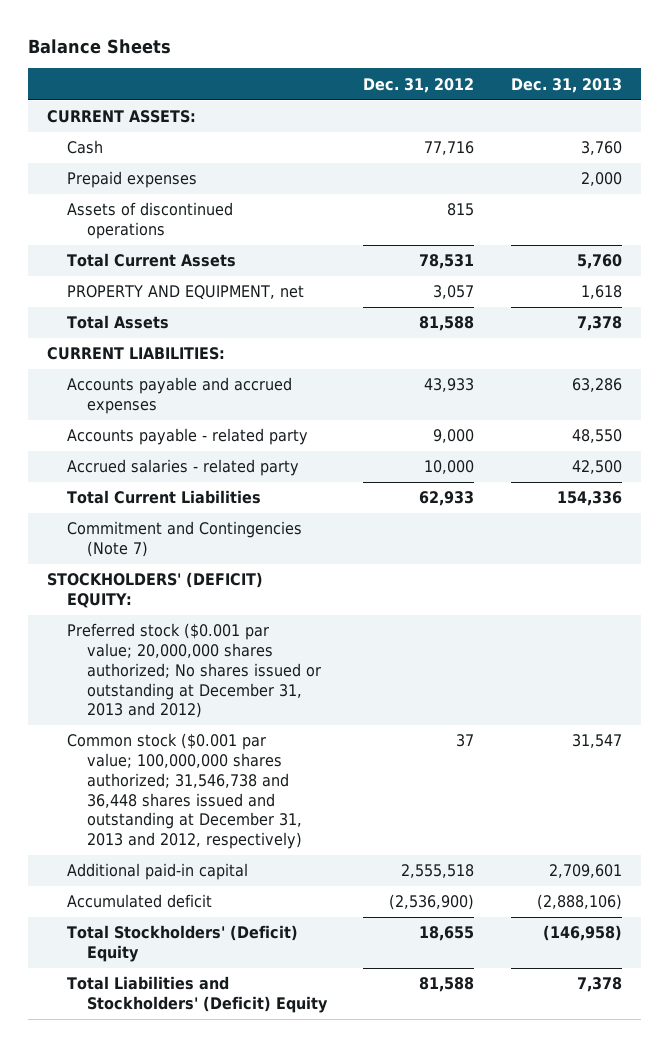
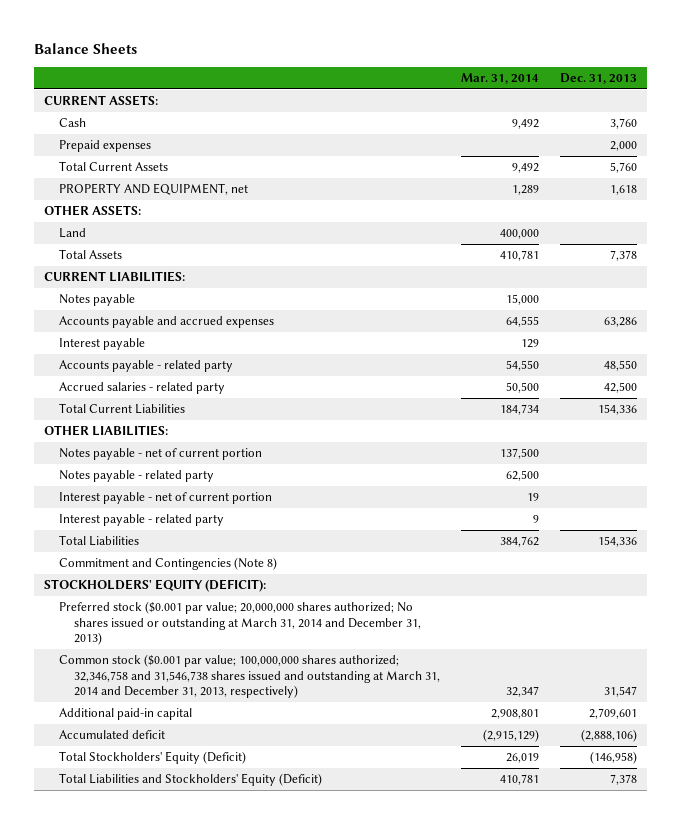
[363,77,475,93] Dec. 31, 2012 -> none
none -> [461,72,540,84] Mar. 31, 2014
[66,202,233,240] Assets of discontinued operations -> none
none -> [44,205,142,217] OTHER ASSETS:
none -> [59,228,87,239] Land
none -> [59,294,136,307] Notes payable
none -> [59,338,146,351] Interest payable
none -> [44,425,169,437] OTHER LIABILITIES:
none -> [59,448,263,461] Notes payable - net of current portion
none -> [59,470,215,483] Notes payable - related party
none -> [59,492,273,505] Interest payable - net of current portion
none -> [59,514,225,527] Interest payable - related party
none -> [59,535,140,547] Total Liabilities
[66,521,302,558] Commitment and Contingencies (Note 7) -> [59,557,278,571] Commitment and Contingencies (Note 8)
[46,572,263,609] STOCKHOLDERS' (DEFICIT) EQUITY: -> [44,579,267,593] STOCKHOLDERS' EQUITY (DEFICIT):
[66,623,321,719] Preferred stock ($0.001 par value; 20,000,000 shares authorized; No shares issued or outstanding at December 31, 2013 and 2012) -> [59,601,422,645] Preferred stock ($0.001 par value; 20,000,000 shares authorized; No shares issued or outstanding at March 31, 2014 and December 31, 2013)
[66,733,302,849] Common stock ($0.001 par value; 100,000,000 shares authorized; 31,546,738 and 36,448 shares issued and outstanding at December 31, 2013 and 2012, respectively) -> [59,654,441,698] Common stock ($0.001 par value; 100,000,000 shares authorized; 32,346,758 and 31,546,738 shares issued and outstanding at March 31, 2014 and December 31, 2013, respectively)
[66,925,298,963] Total Stockholders' (Deficit) Equity -> [59,751,247,765] Total Stockholders' Equity (Deficit)
[66,976,328,1014] Total Liabilities and Stockholders' (Deficit) Equity -> [59,773,323,787] Total Liabilities and Stockholders' Equity (Deficit)

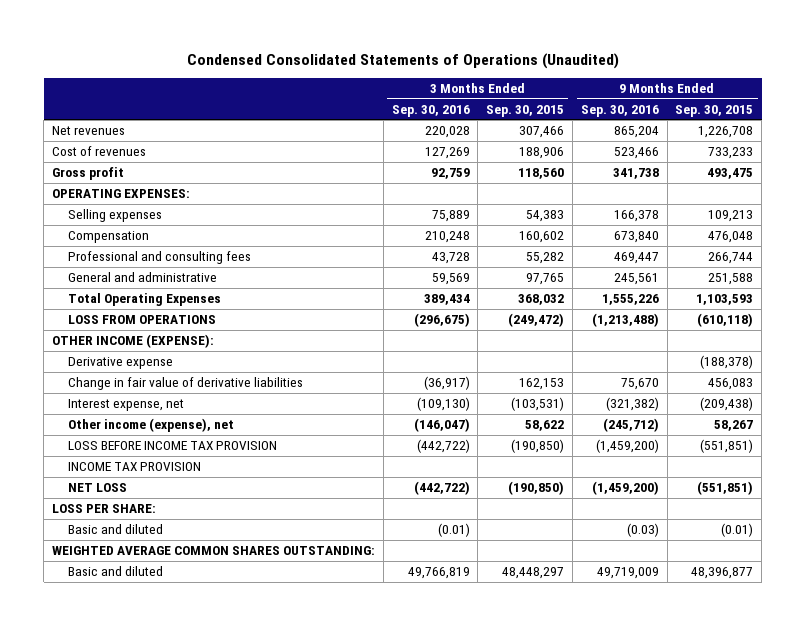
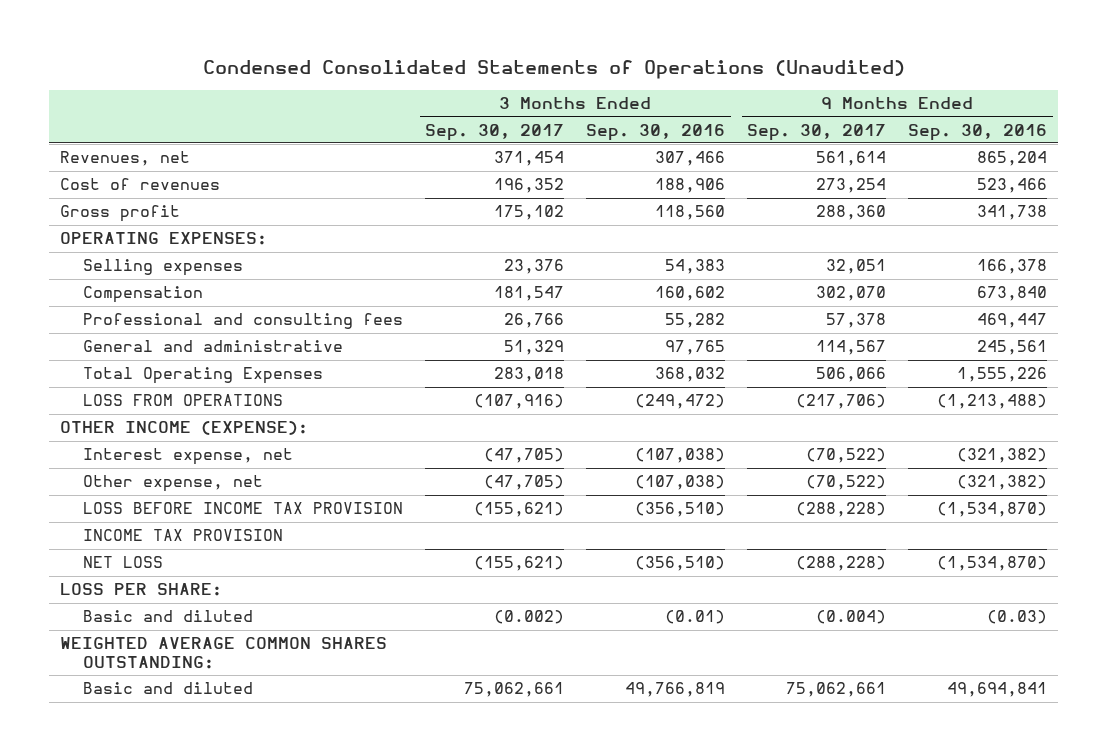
[486,104,565,117] Sep. 30, 2015 -> none
[675,104,754,117] Sep. 30, 2015 -> none
none -> [425,123,565,141] Sep. 30, 2017
none -> [747,123,887,141] Sep. 30, 2017
[51,126,125,136] Net revenues -> [60,151,191,167] Revenues, net
[424,126,470,139] 220,028 -> [655,151,726,167] 307,466
[424,147,470,160] 127,269 -> [655,178,726,194] 188,906
[430,168,470,180] 92,759 -> [655,205,726,221] 118,560
[431,210,470,223] 75,889 -> [665,259,726,275] 54,383
[424,231,470,244] 210,248 -> [655,286,726,302] 160,602
[431,252,470,265] 43,728 -> [665,313,726,329] 55,282
[431,273,470,286] 59,569 -> [665,340,726,356] 97,765
[423,294,470,306] 389,434 -> [655,367,726,383] 368,032
[413,313,470,328] (296,675) -> [635,394,726,410] (249,472)
[68,357,174,370] Derivative expense -> none
[68,377,304,391] Change in fair value of derivative liabilities -> none
[416,397,470,412] (109,130) -> [635,448,726,464] (107,038)
[68,418,235,433] Other income (expense), net -> [83,475,264,493] Other expense, net
[413,418,470,433] (146,047) -> [635,475,726,491] (107,038)
[602,418,659,433] (245,712) -> [957,475,1048,491] (321,382)
[416,439,470,454] (442,722) -> [635,502,726,518] (356,510)
[595,439,659,454] (1,459,200) -> [937,502,1048,518] (1,534,870)
[413,481,470,496] (442,722) -> [635,556,726,572] (356,510)
[591,481,659,496] (1,459,200) -> [937,556,1048,572] (1,534,870)
[596,567,659,580] 49,719,009 -> [947,682,1048,698] 49,694,841

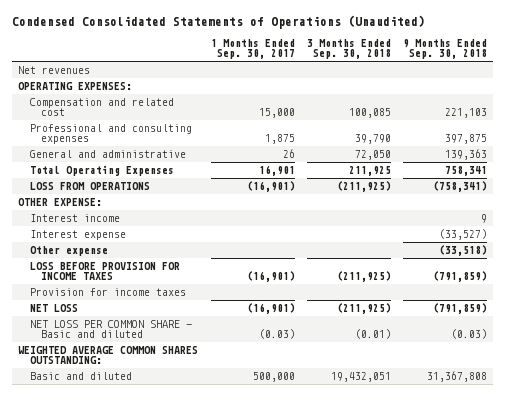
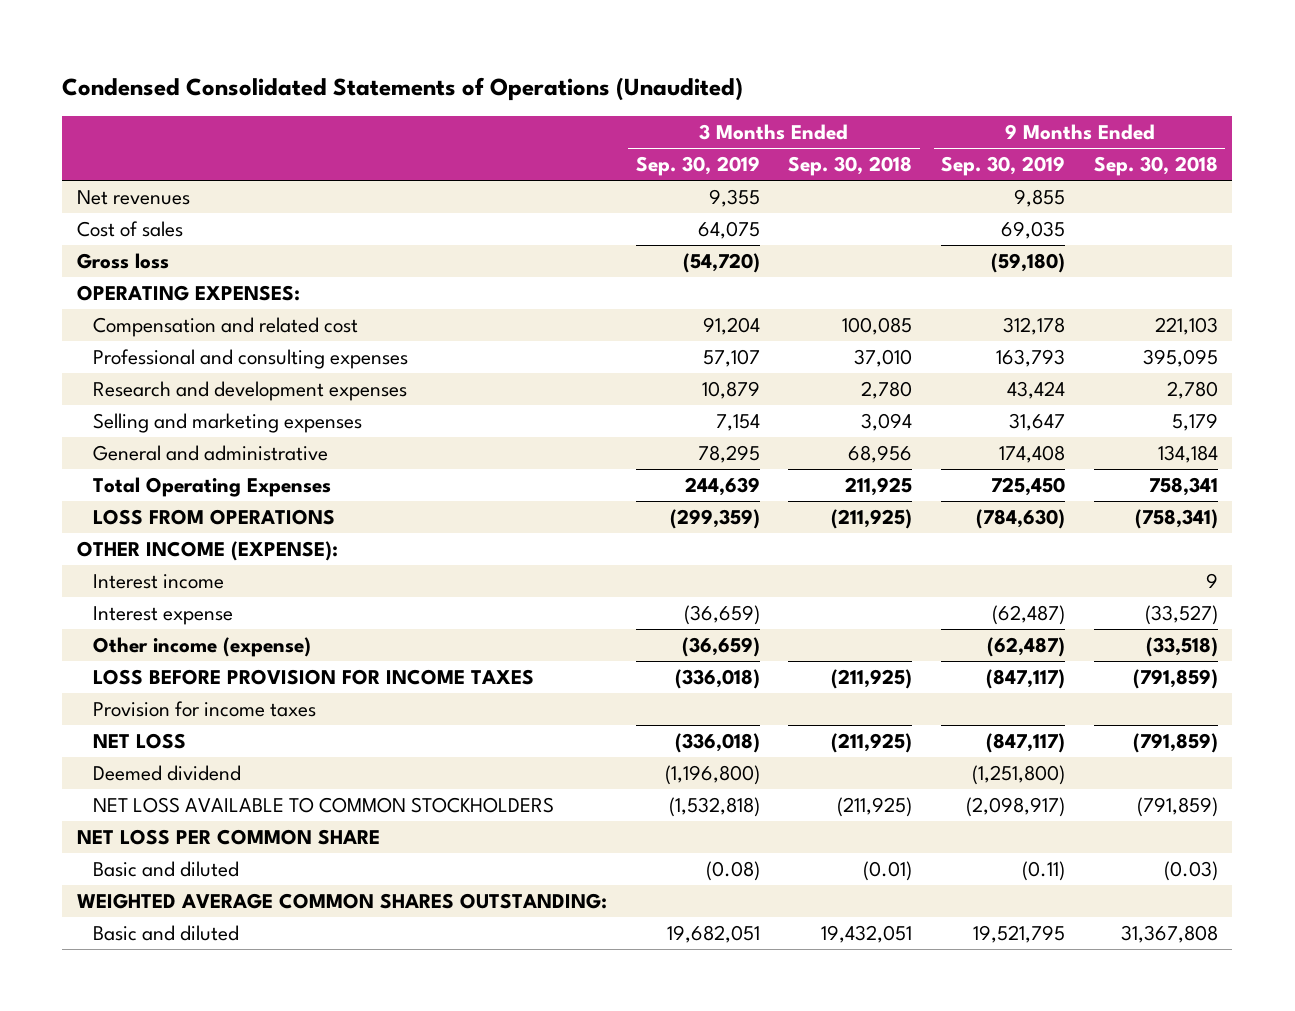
[210,38,295,59] 1 Months Ended Sep. 30, 2017 -> none
none -> [635,156,760,177] Sep. 30, 2019
none -> [941,156,1066,177] Sep. 30, 2019
none -> [76,220,183,237] Cost of sales
none -> [76,252,169,269] Gross loss
[354,134,391,145] 39,790 -> [854,348,913,367] 37,010
[445,134,488,145] 397,875 -> [1142,348,1218,367] 395,095
none -> [93,380,408,401] Research and development expenses
none -> [93,412,363,433] Selling and marketing expenses
[354,150,391,161] 72,050 -> [848,444,913,463] 68,956
[445,149,488,161] 139,363 -> [1157,444,1218,463] 134,184
[18,198,103,207] OTHER EXPENSE: -> [76,540,338,561] OTHER INCOME (EXPENSE):
[29,246,108,257] Other expense -> [93,636,312,657] Other income (expense)
none -> [93,764,242,781] Deemed dividend
none -> [93,796,555,813] NET LOSS AVAILABLE TO COMMON STOCKHOLDERS
none -> [76,828,380,845] NET LOSS PER COMMON SHARE
[29,320,192,339] NET LOSS PER COMMON SHARE - Basic and diluted -> [93,860,240,877] Basic and diluted

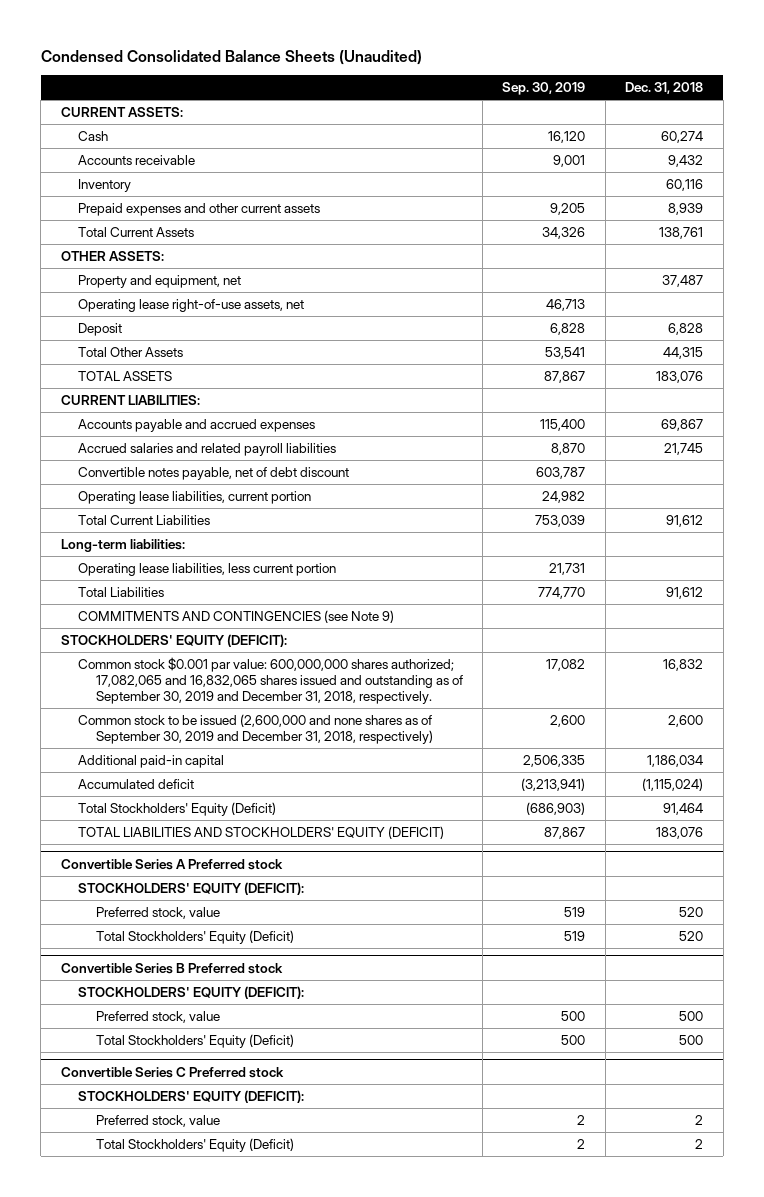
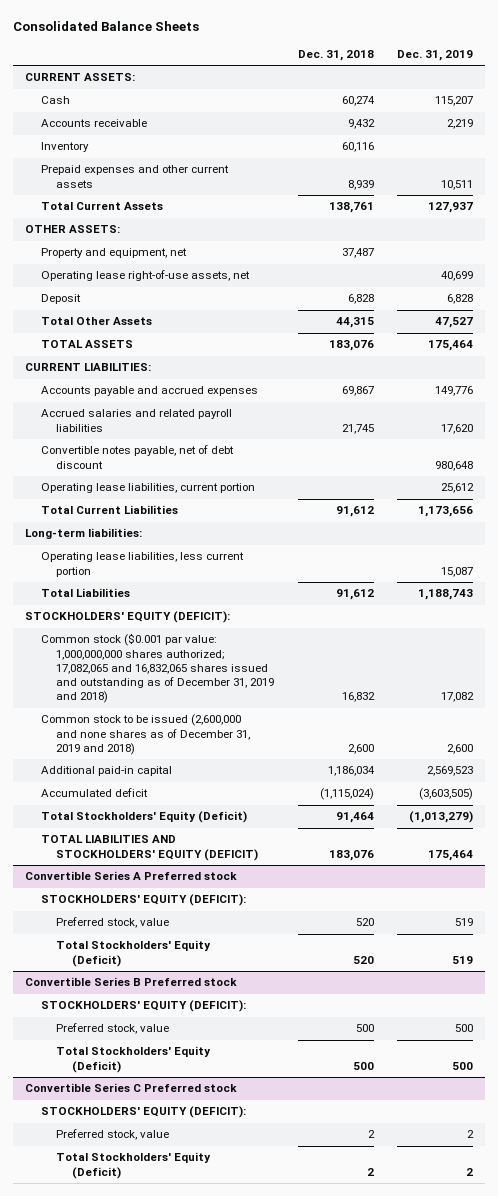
[40,49,422,65] Condensed Consolidated Balance Sheets (Unaudited) -> [13,21,200,32] Consolidated Balance Sheets
[502,82,586,96] Sep. 30, 2019 -> none
none -> [397,49,474,61] Dec. 31, 2019
[78,609,395,623] COMMITMENTS AND CONTINGENCIES (see Note 9) -> none
[78,656,463,704] Common stock $0.001 par value: 600,000,000 shares authorized; 17,082,065 and 16,832,065 shares issued and outstanding as of September 30, 2019 and December 31, 2018, respectively. -> [40,633,275,704] Common stock ($0.001 par value: 1,000,000,000 shares authorized; 17,082,065 and 16,832,065 shares issued and outstanding as of December 31, 2019 and 2018)
[78,713,433,744] Common stock to be issued (2,600,000 and none shares as of September 30, 2019 and December 31, 2018, respectively) -> [40,714,251,755] Common stock to be issued (2,600,000 and none shares as of December 31, 2019 and 2018)

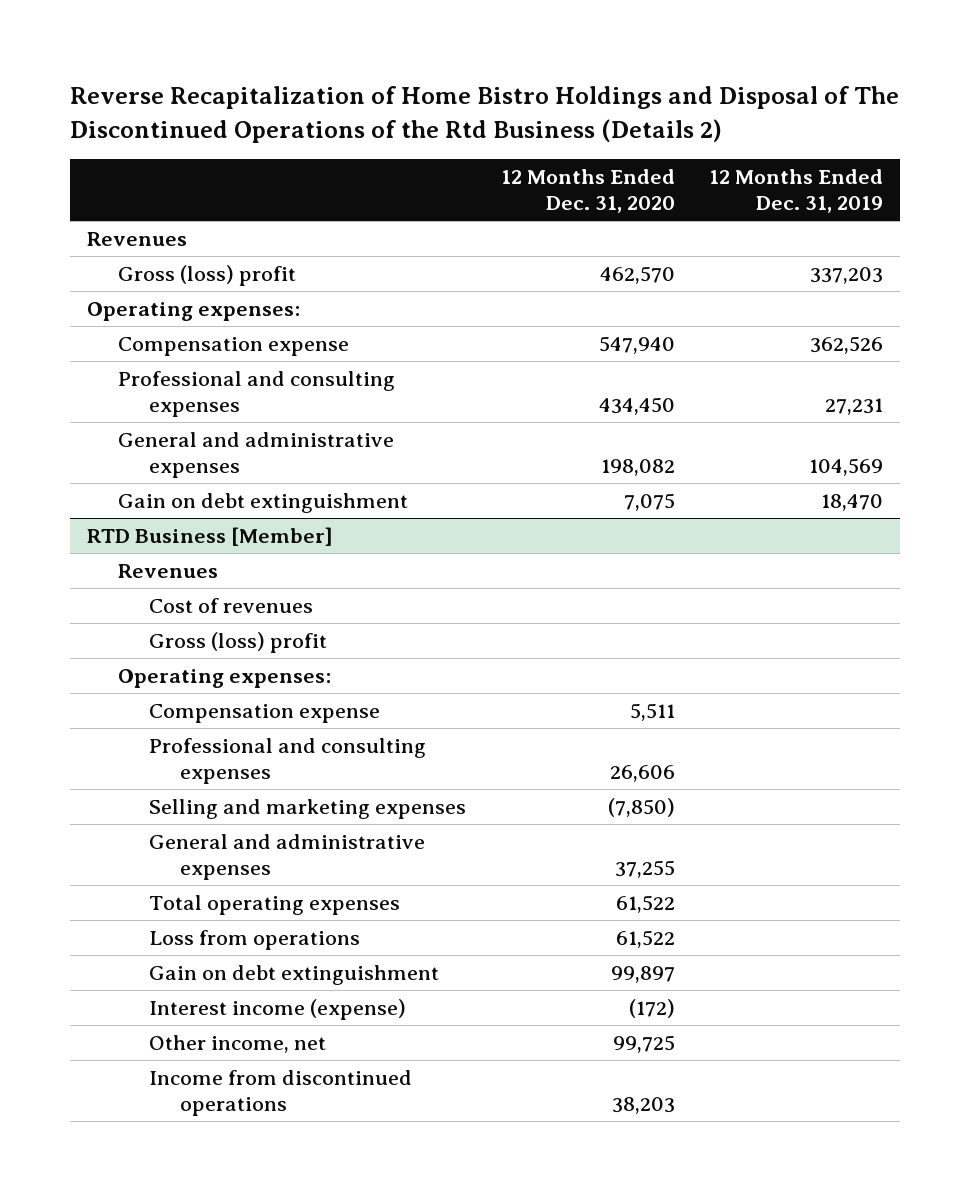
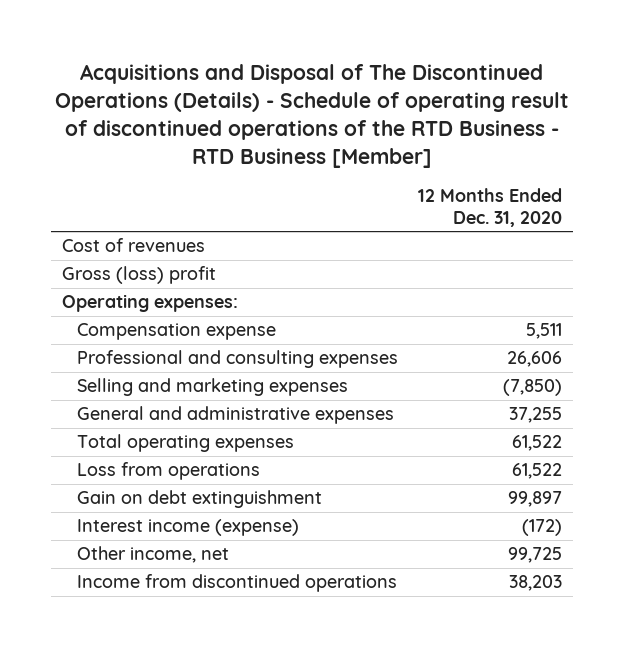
[70,85,900,143] Reverse Recapitalization of Home Bistro Holdings and Disposal of The Discontinued Operations of the Rtd Business (Details 2) -> [55,63,570,168] Acquisitions and Disposal of The Discontinued Operations (Details) - Schedule of operating result of discontinued operations of the RTD Business - RTD Business [Member]
[708,169,883,214] 12 Months Ended Dec. 31, 2019 -> none
[87,232,188,247] Revenues -> none
[118,265,297,287] Gross (loss) profit -> none
[87,302,301,322] Operating expenses: -> none
[118,337,350,357] Compensation expense -> none
[118,371,396,417] Professional and consulting expenses -> none
[118,432,395,478] General and administrative expenses -> none
[118,493,409,514] Gain on debt extinguishment -> none
[87,527,334,547] RTD Business [Member] -> none
[118,564,219,579] Revenues -> none

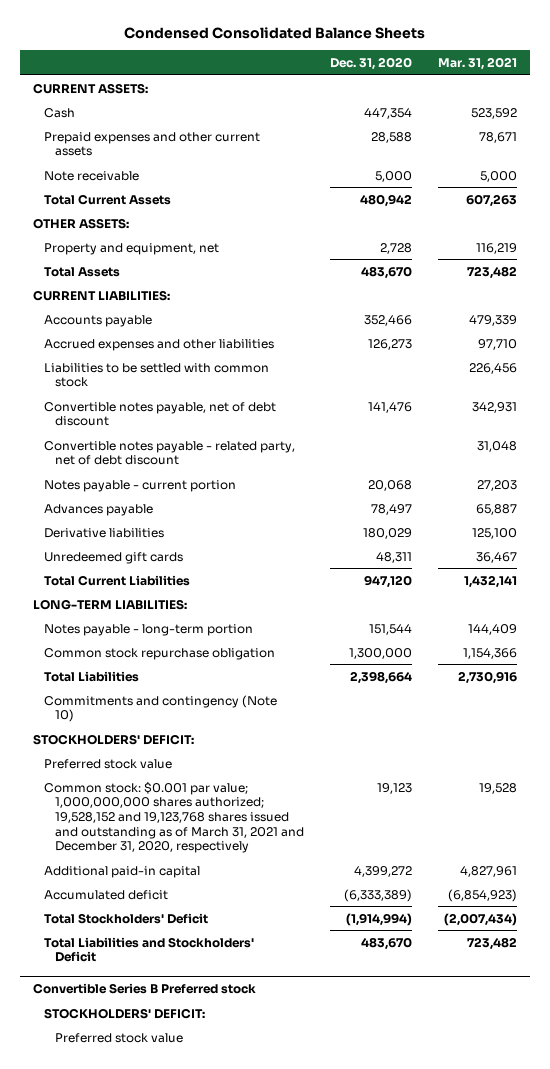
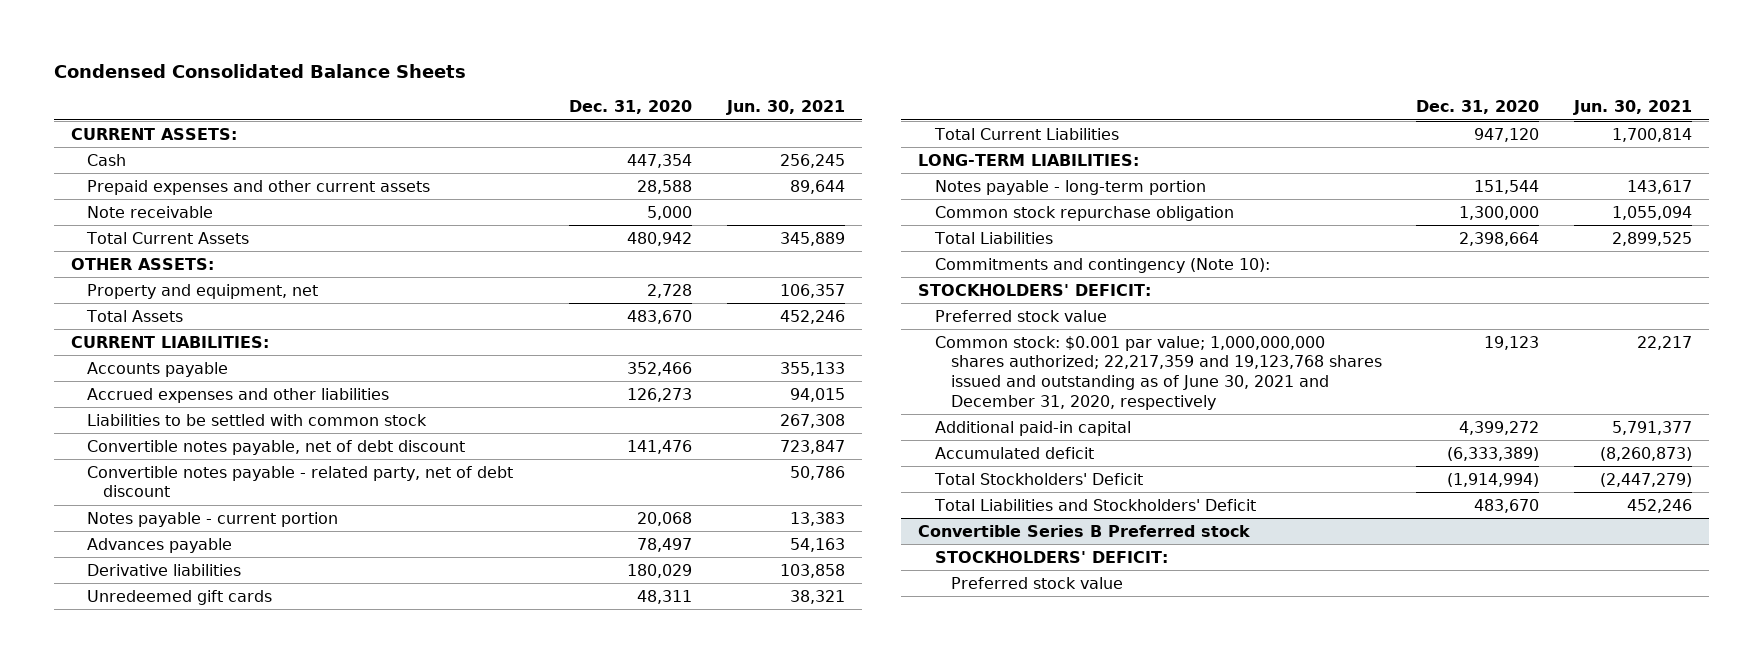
[438,57,518,71] Mar. 31, 2021 -> none
none -> [725,100,845,116] Jun. 30, 2021
[43,694,277,723] Commitments and contingency (Note 10) -> [934,257,1270,273] Commitments and contingency (Note 10):
[43,781,304,854] Common stock: $0.001 par value; 1,000,000,000 shares authorized; 19,528,152 and 19,123,768 shares issued and outstanding as of March 31, 2021 and December 31, 2020, respectively -> [934,335,1382,410] Common stock: $0.001 par value; 1,000,000,000 shares authorized; 22,217,359 and 19,123,768 shares issued and outstanding as of June 30, 2021 and December 31, 2020, respectively

